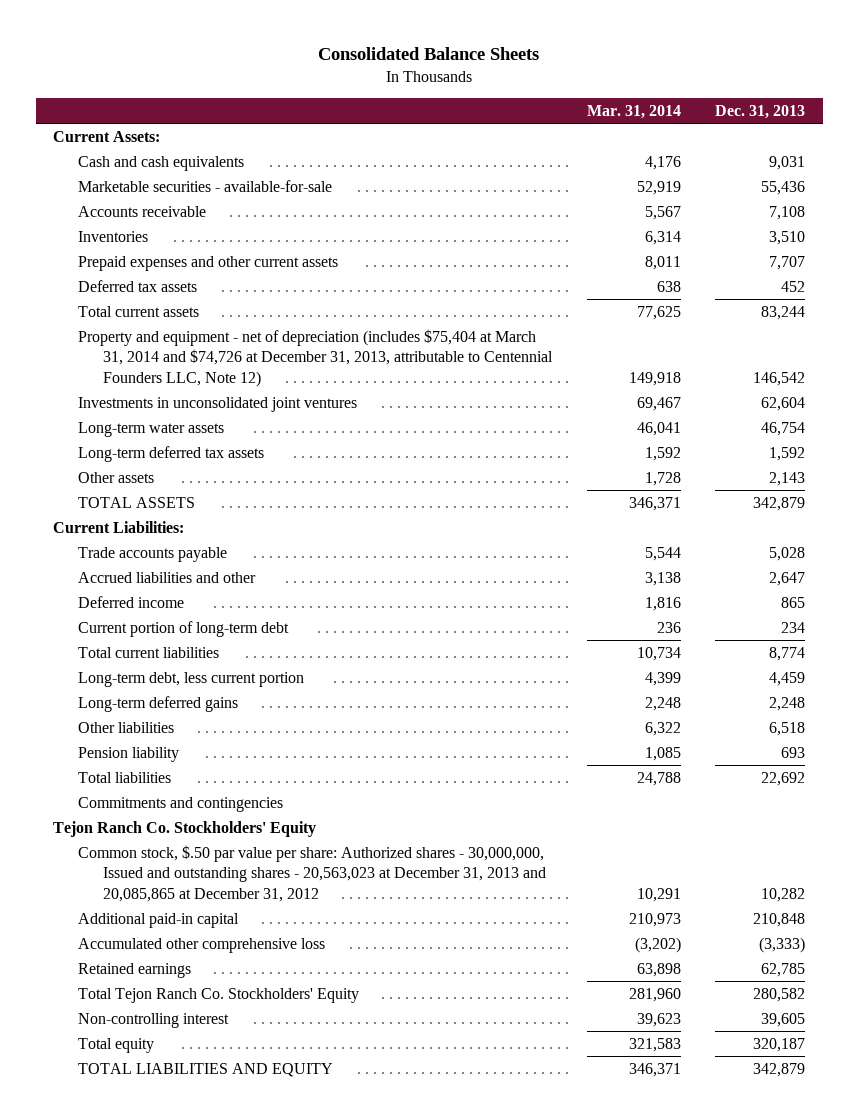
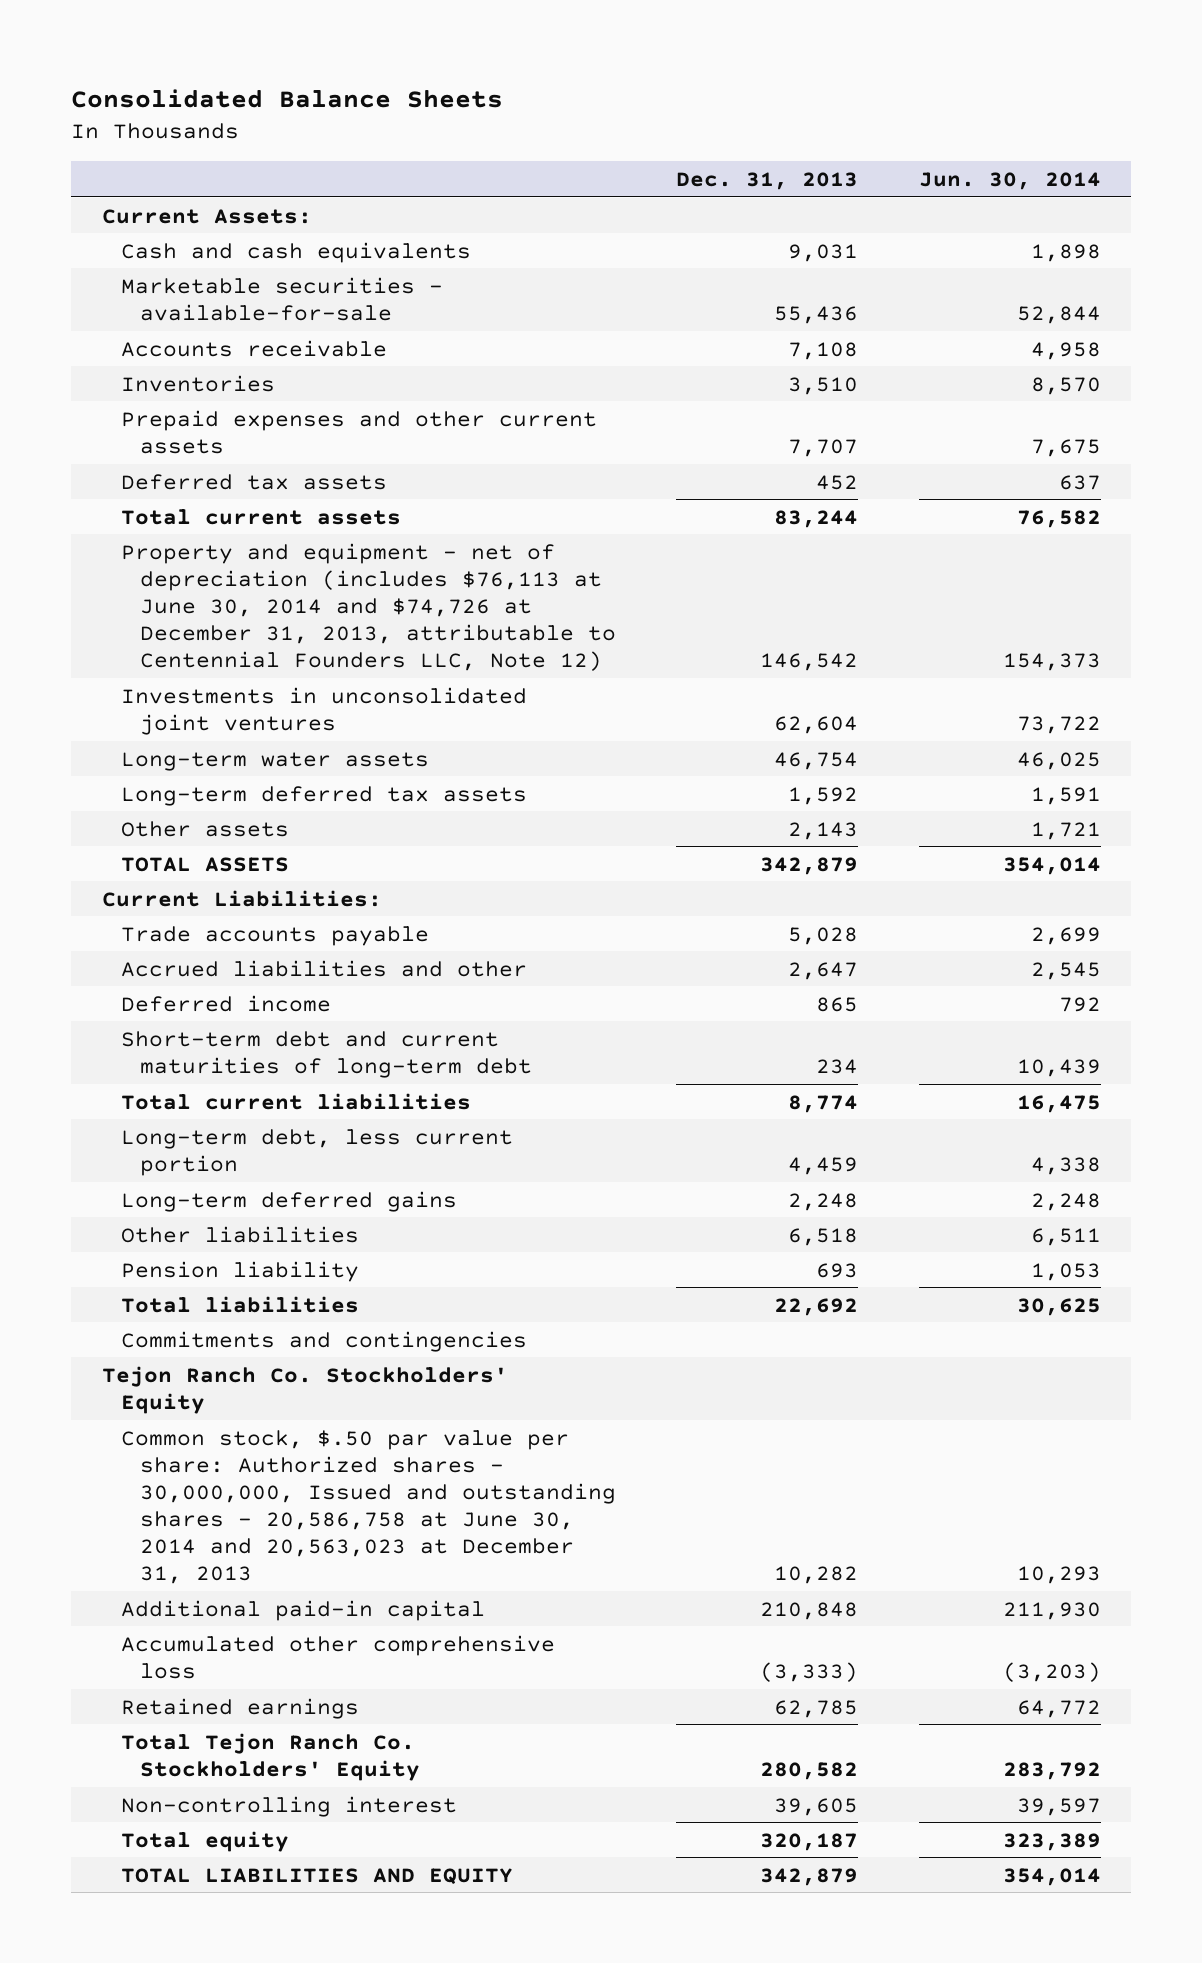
[586,104,681,119] Mar. 31, 2014 -> none
none -> [918,171,1101,190] Jun. 30, 2014
[78,328,553,387] Property and equipment - net of depreciation (includes $75,404 at March 31, 2014 and $74,726 at December 31, 2013, attributable to Centennial Founders LLC, Note 12) -> [120,542,616,671] Property and equipment - net of depreciation (includes $76,113 at June 30, 2014 and $74,726 at December 31, 2013, attributable to Centennial Founders LLC, Note 12)
[78,620,290,637] Current portion of long-term debt -> [120,1030,532,1078] Short-term debt and current maturities of long-term debt
[78,844,546,902] Common stock, $.50 par value per share: Authorized shares - 30,000,000, Issued and outstanding shares - 20,563,023 at December 31, 2013 and 20,085,865 at December 31, 2012 -> [120,1429,616,1584] Common stock, $.50 par value per share: Authorized shares - 30,000,000, Issued and outstanding shares - 20,586,758 at June 30, 2014 and 20,563,023 at December 31, 2013

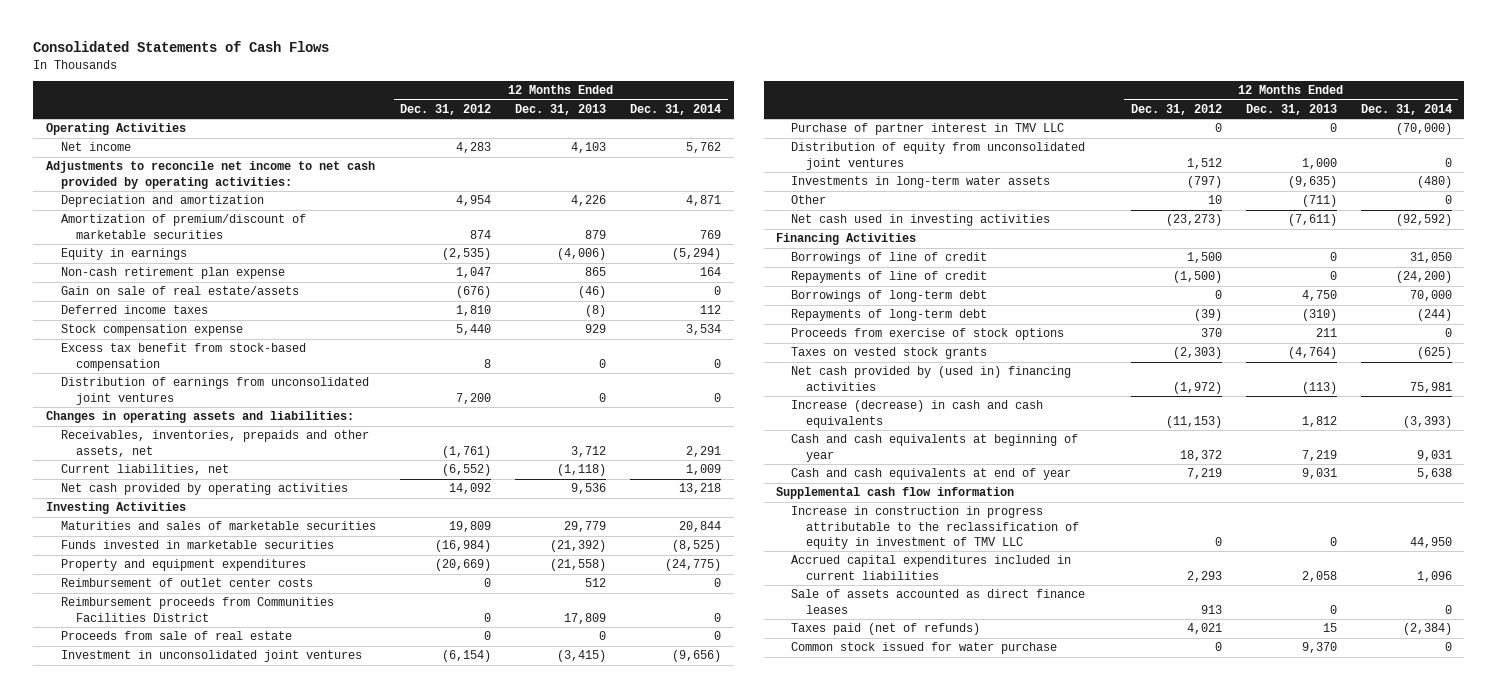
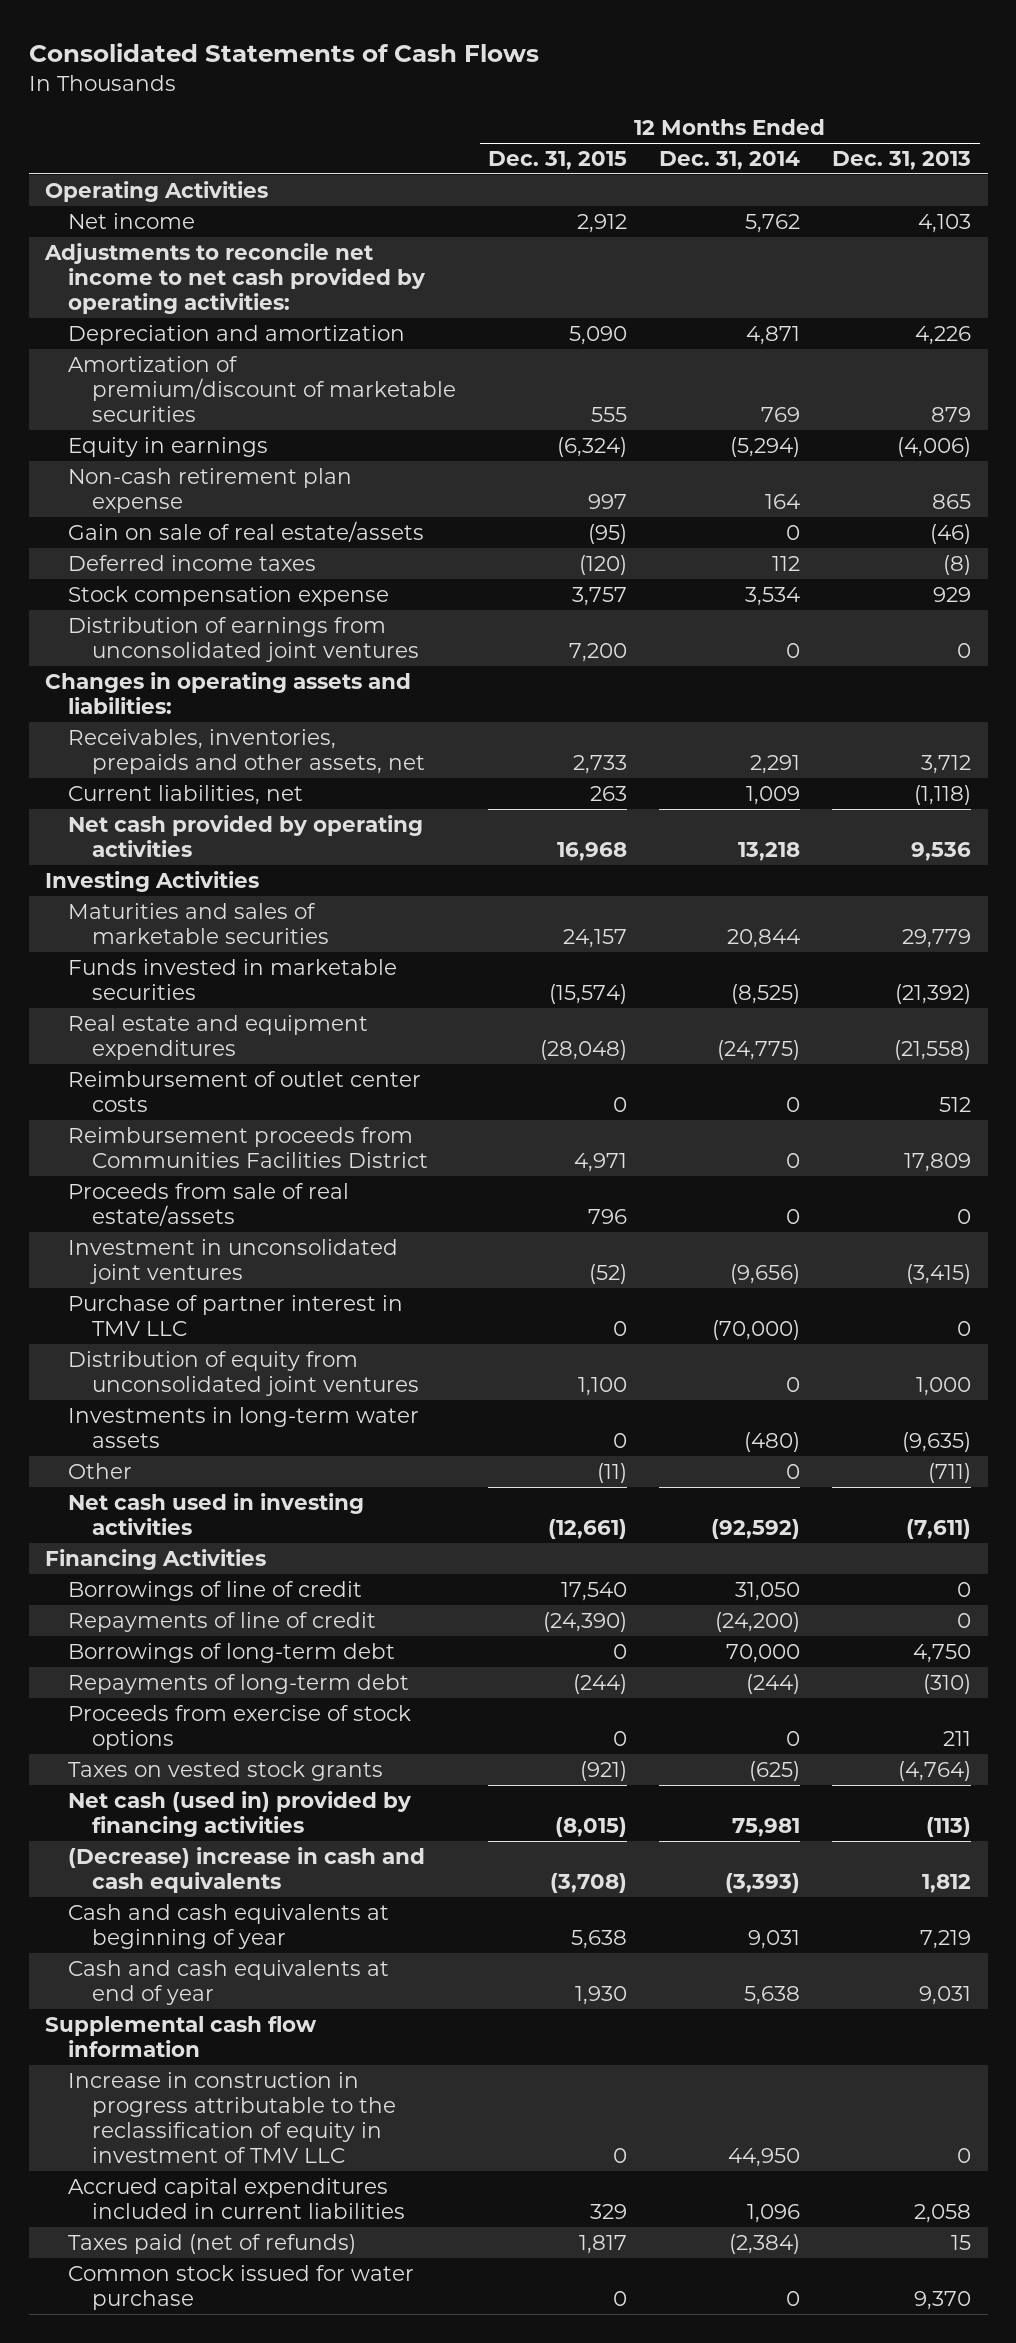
[399,103,491,115] Dec. 31, 2012 -> none
none -> [487,150,627,170] Dec. 31, 2015
[60,343,306,371] Excess tax benefit from stock-based compensation -> none
[60,559,306,572] Property and equipment expenditures -> [68,1014,369,1060] Real estate and equipment expenditures
[60,631,292,641] Proceeds from sale of real estate -> [68,1182,350,1226] Proceeds from sale of real estate/assets
[791,366,1072,391] Net cash provided by (used in) financing activities -> [68,1790,413,1837] Net cash (used in) provided by financing activities
[791,400,1044,428] Increase (decrease) in cash and cash equivalents -> [68,1846,426,1893] (Decrease) increase in cash and cash equivalents
[791,589,1086,614] Sale of assets accounted as direct finance leases -> none

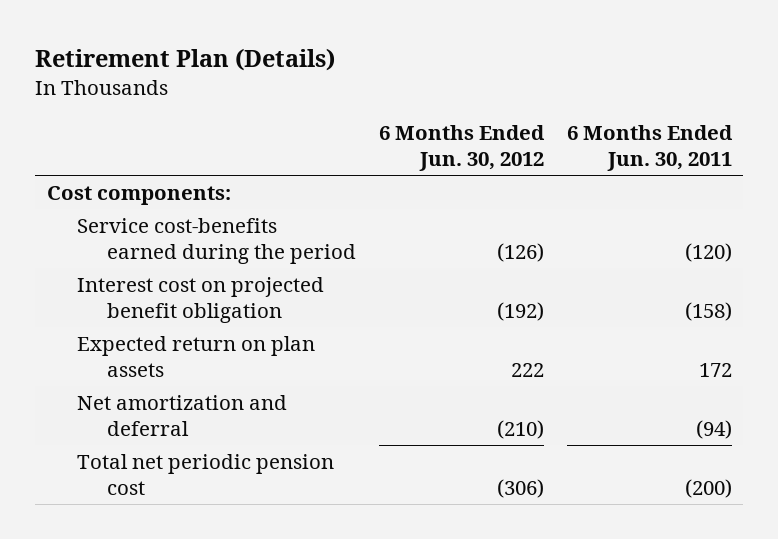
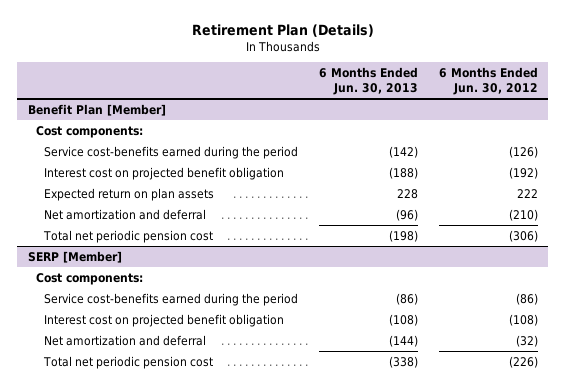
[566,124,733,172] 6 Months Ended Jun. 30, 2011 -> none
none -> [318,67,418,95] 6 Months Ended Jun. 30, 2013
none -> [27,103,166,116] Benefit Plan [Member]
none -> [27,250,122,263] SERP [Member]
none -> [35,272,143,285] Cost components:
none -> [44,292,299,306] Service cost-benefits earned during the period
none -> [44,313,285,327] Interest cost on projected benefit obligation
none -> [44,334,207,346] Net amortization and deferral
none -> [43,355,214,369] Total net periodic pension cost

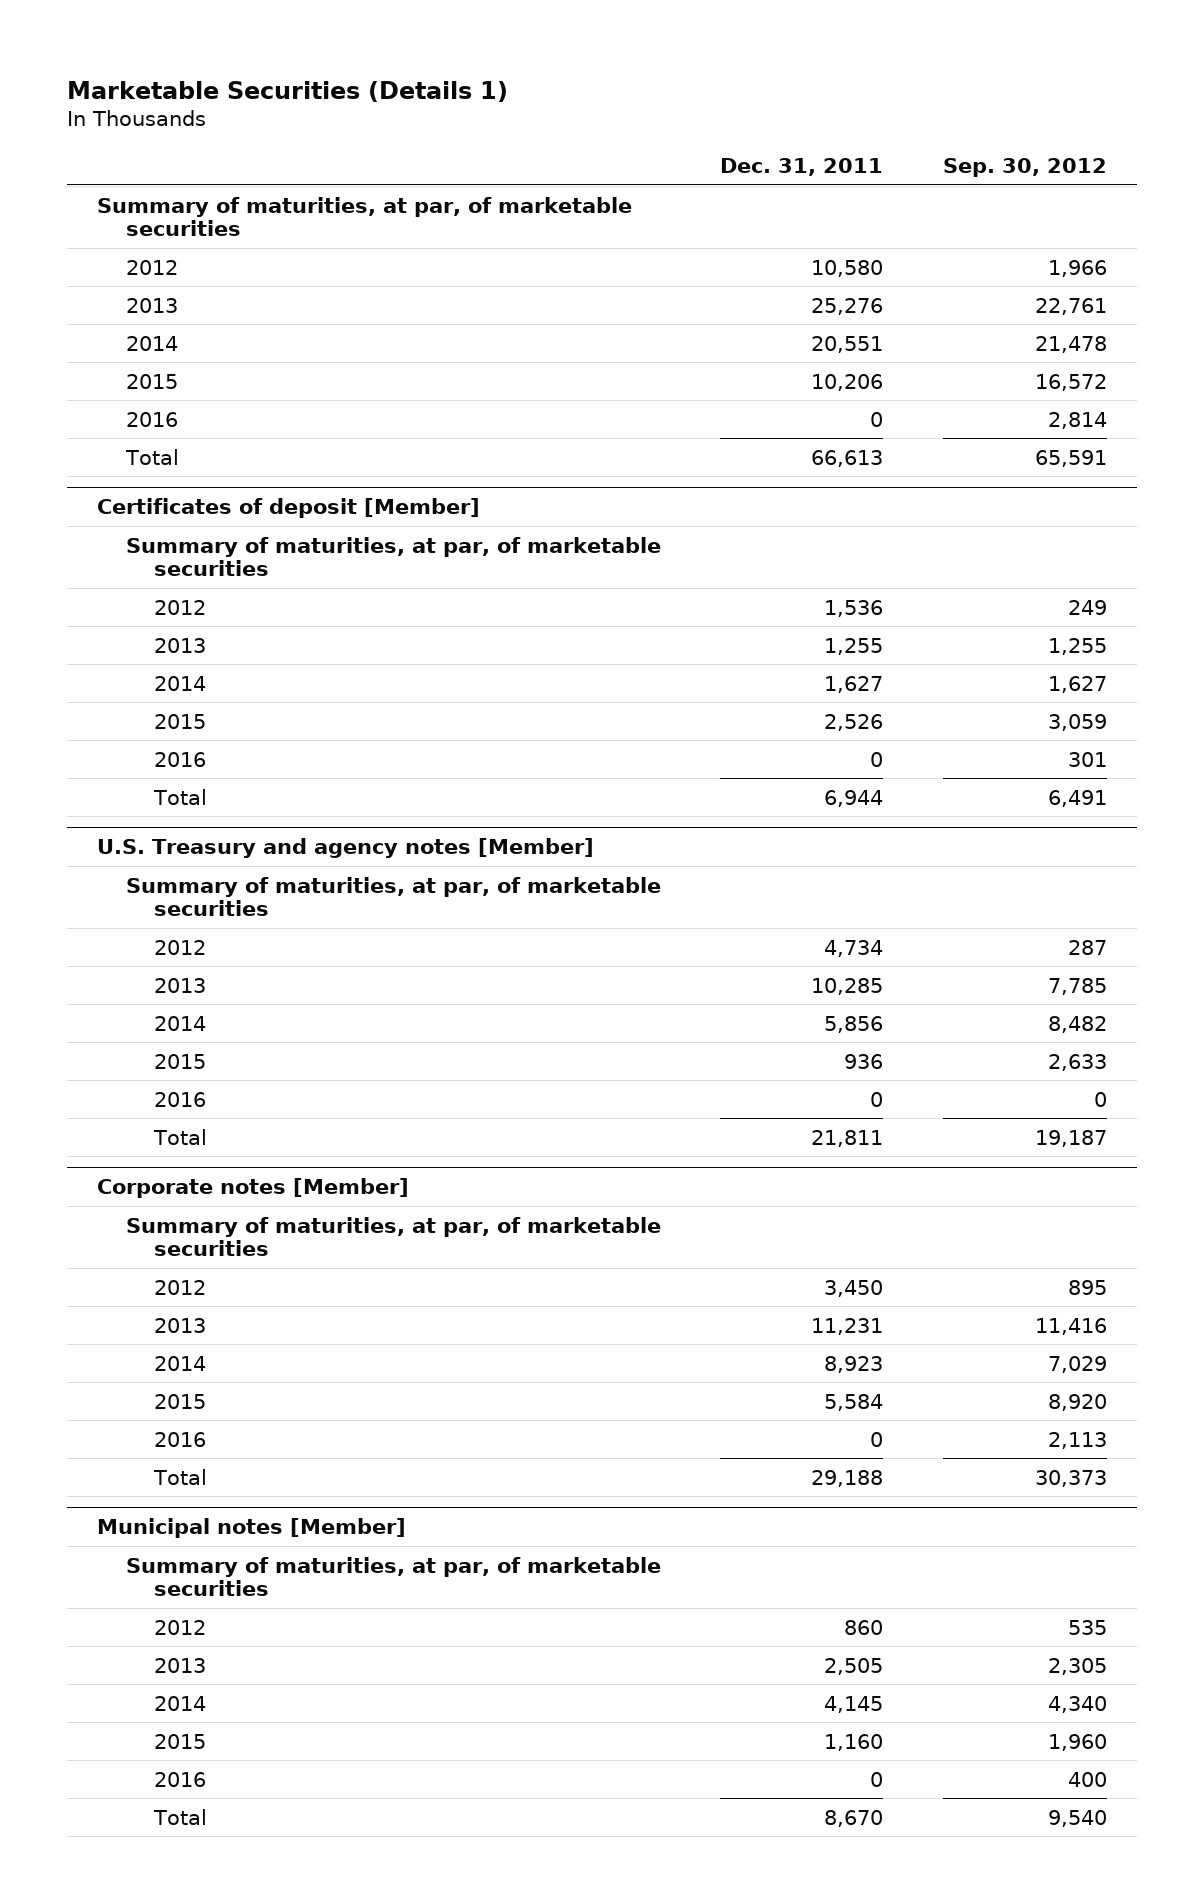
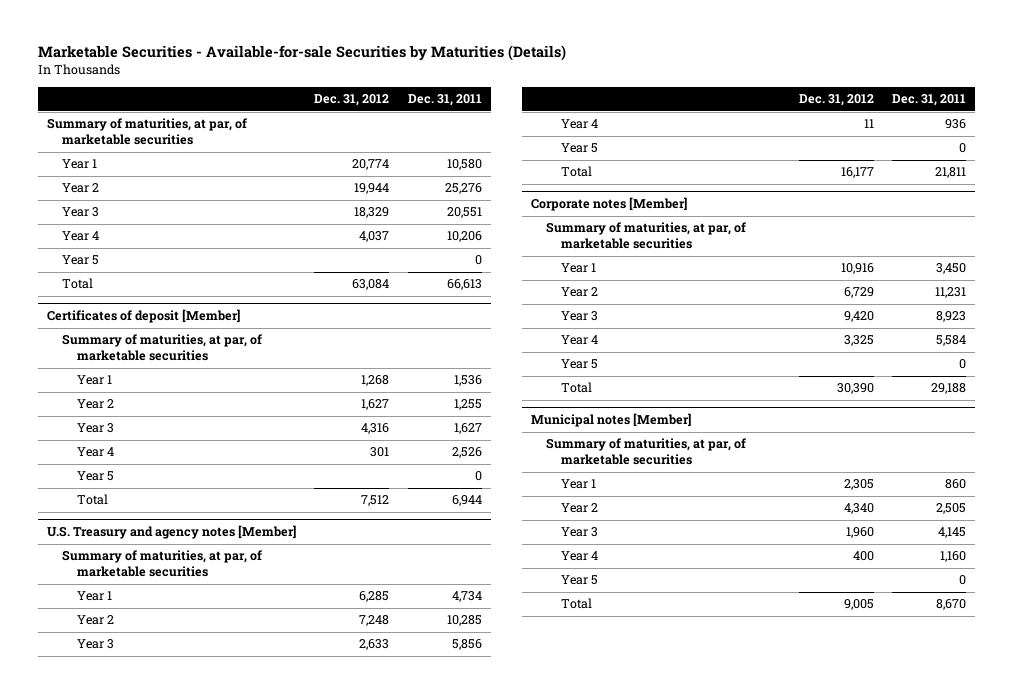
[67,80,509,102] Marketable Securities (Details 1) -> [37,45,566,62] Marketable Securities - Available-for-sale Securities by Maturities (Details)
[943,158,1108,178] Sep. 30, 2012 -> none
none -> [314,94,390,107] Dec. 31, 2012
[125,259,178,275] 2012 -> [61,159,97,170] Year 1
[125,297,178,313] 2013 -> [61,183,99,194] Year 2
[125,335,178,351] 2014 -> [61,207,99,218] Year 3
[125,373,178,389] 2015 -> [61,231,99,242] Year 4
[125,411,178,427] 2016 -> [61,255,99,266] Year 5
[154,599,207,615] 2012 -> [76,375,112,386] Year 1
[154,637,207,653] 2013 -> [76,399,114,410] Year 2
[154,675,207,691] 2014 -> [76,423,114,434] Year 3
[154,713,207,729] 2015 -> [76,447,114,458] Year 4
[154,751,207,767] 2016 -> [76,471,114,482] Year 5
[154,939,207,955] 2012 -> [76,591,112,602] Year 1
[154,977,207,993] 2013 -> [76,615,114,626] Year 2
[154,1015,207,1031] 2014 -> [76,639,114,650] Year 3
[154,1053,207,1069] 2015 -> [560,119,598,130] Year 4
[154,1091,207,1107] 2016 -> [560,143,598,154] Year 5
[154,1279,207,1295] 2012 -> [560,263,596,274] Year 1
[154,1317,207,1333] 2013 -> [560,287,598,298] Year 2
[154,1355,207,1371] 2014 -> [560,311,598,322] Year 3
[154,1393,207,1409] 2015 -> [560,335,598,346] Year 4
[154,1431,207,1447] 2016 -> [560,359,598,370] Year 5
[154,1619,207,1635] 2012 -> [560,479,596,490] Year 1
[154,1657,207,1673] 2013 -> [560,503,598,514] Year 2
[154,1695,207,1711] 2014 -> [560,527,598,538] Year 3
[154,1733,207,1749] 2015 -> [560,551,598,562] Year 4
[154,1771,207,1787] 2016 -> [560,575,598,586] Year 5

